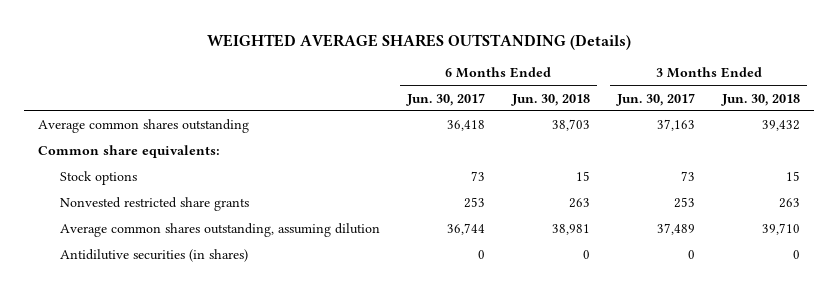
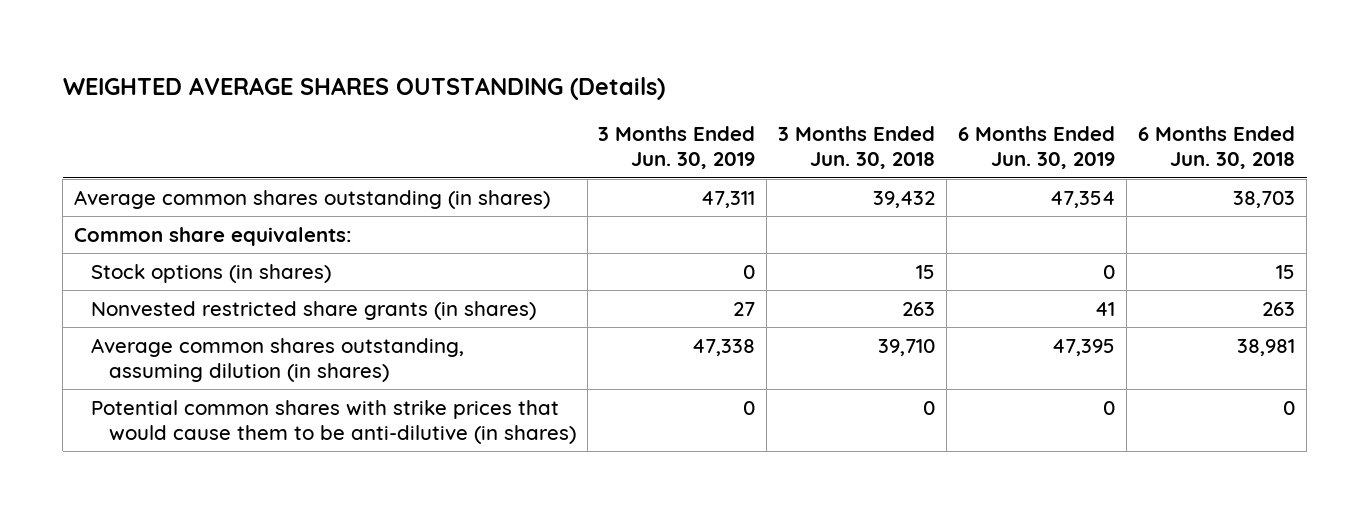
[405,92,485,106] Jun. 30, 2017 -> none
[615,92,695,106] Jun. 30, 2017 -> none
none -> [598,126,756,170] 3 Months Ended Jun. 30, 2019
none -> [958,126,1116,170] 6 Months Ended Jun. 30, 2019
[37,119,249,134] Average common shares outstanding -> [74,189,551,209] Average common shares outstanding (in shares)
[59,171,137,186] Stock options -> [91,263,332,283] Stock options (in shares)
[59,197,249,212] Nonvested restricted share grants -> [91,300,537,320] Nonvested restricted share grants (in shares)
[59,223,380,238] Average common shares outstanding, assuming dilution -> [91,337,465,382] Average common shares outstanding, assuming dilution (in shares)
[59,249,248,263] Antidilutive securities (in shares) -> [91,399,576,444] Potential common shares with strike prices that would cause them to be anti-dilutive (in shares)

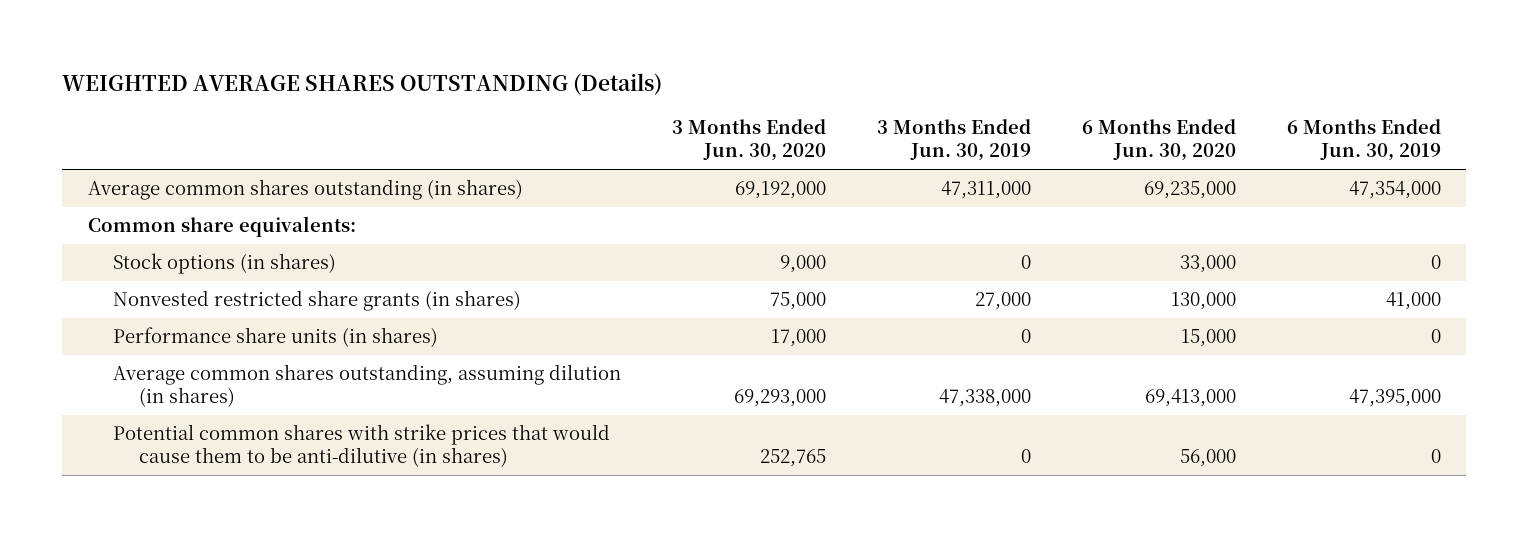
[778,126,936,170] 3 Months Ended Jun. 30, 2018 -> none
[1138,126,1296,170] 6 Months Ended Jun. 30, 2018 -> none
none -> [672,119,827,162] 3 Months Ended Jun. 30, 2020
none -> [1082,119,1237,162] 6 Months Ended Jun. 30, 2020
[701,190,756,208] 47,311 -> [941,181,1032,200] 47,311,000
[1050,190,1116,208] 47,354 -> [1348,181,1441,200] 47,354,000
[733,301,756,316] 27 -> [975,292,1032,311] 27,000
[1095,301,1116,316] 41 -> [1385,292,1441,311] 41,000
none -> [113,327,439,348] Performance share units (in shares)
[692,338,756,356] 47,338 -> [939,389,1032,408] 47,338,000
[1052,338,1116,356] 47,395 -> [1348,389,1441,408] 47,395,000

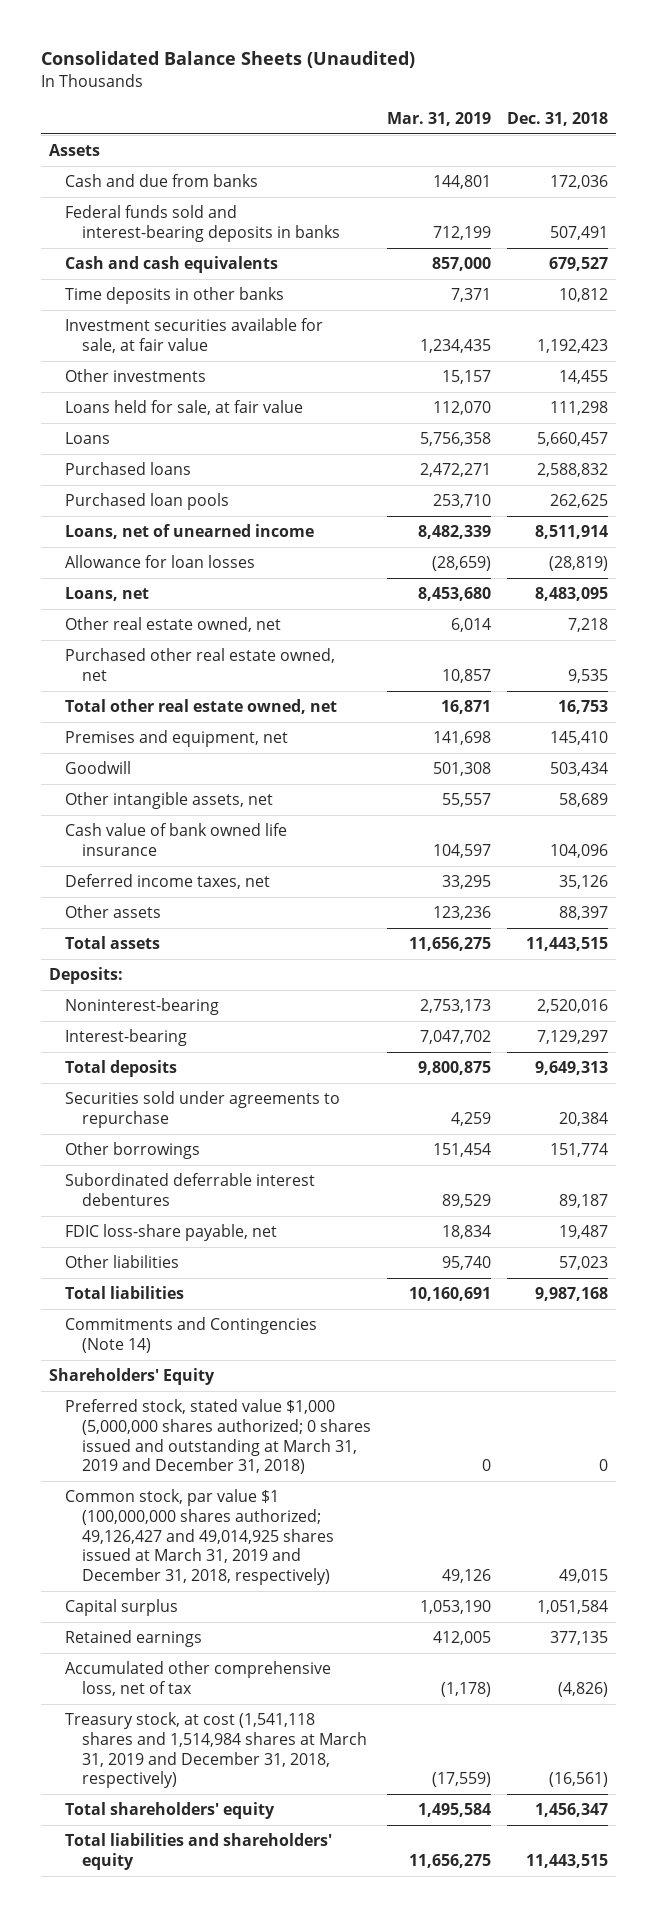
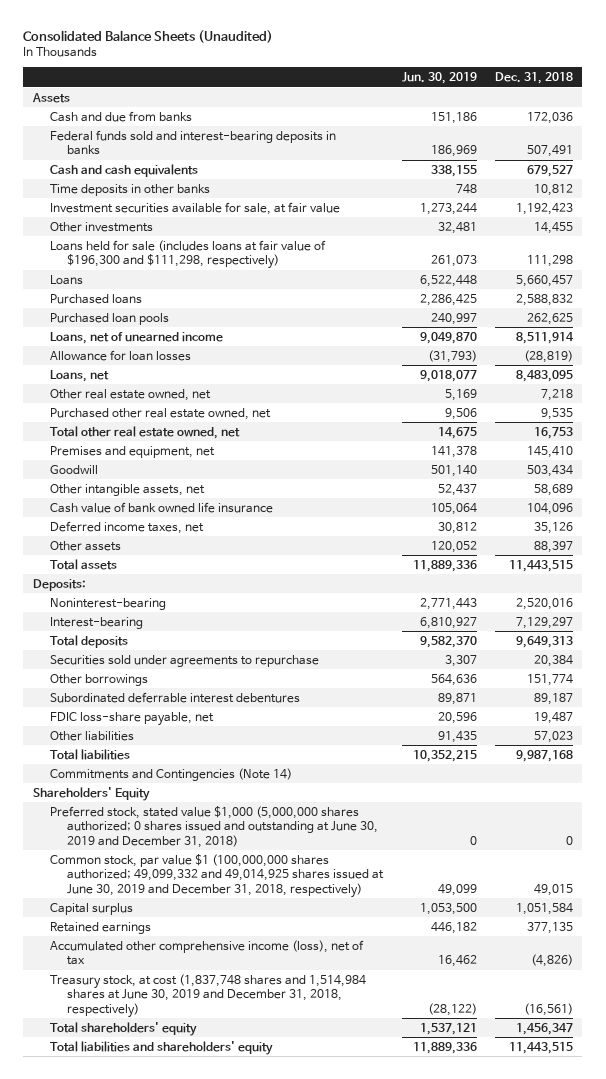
[386,111,491,126] Mar. 31, 2019 -> none
none -> [401,72,477,85] Jun. 30, 2019
[65,400,304,416] Loans held for sale, at fair value -> [49,239,326,270] Loans held for sale (includes loans at fair value of $196,300 and $111,298, respectively)
[65,1399,371,1475] Preferred stock, stated value $1,000 (5,000,000 shares authorized; 0 shares issued and outstanding at March 31, 2019 and December 31, 2018) -> [49,805,379,848] Preferred stock, stated value $1,000 (5,000,000 shares authorized; 0 shares issued and outstanding at June 30, 2019 and December 31, 2018)
[65,1489,334,1585] Common stock, par value $1 (100,000,000 shares authorized; 49,126,427 and 49,014,925 shares issued at March 31, 2019 and December 31, 2018, respectively) -> [49,853,385,898] Common stock, par value $1 (100,000,000 shares authorized; 49,099,332 and 49,014,925 shares issued at June 30, 2019 and December 31, 2018, respectively)
[65,1661,332,1696] Accumulated other comprehensive loss, net of tax -> [49,939,364,966] Accumulated other comprehensive income (loss), net of tax
[65,1712,367,1789] Treasury stock, at cost (1,541,118 shares and 1,514,984 shares at March 31, 2019 and December 31, 2018, respectively) -> [49,973,366,1018] Treasury stock, at cost (1,837,748 shares and 1,514,984 shares at June 30, 2019 and December 31, 2018, respectively)

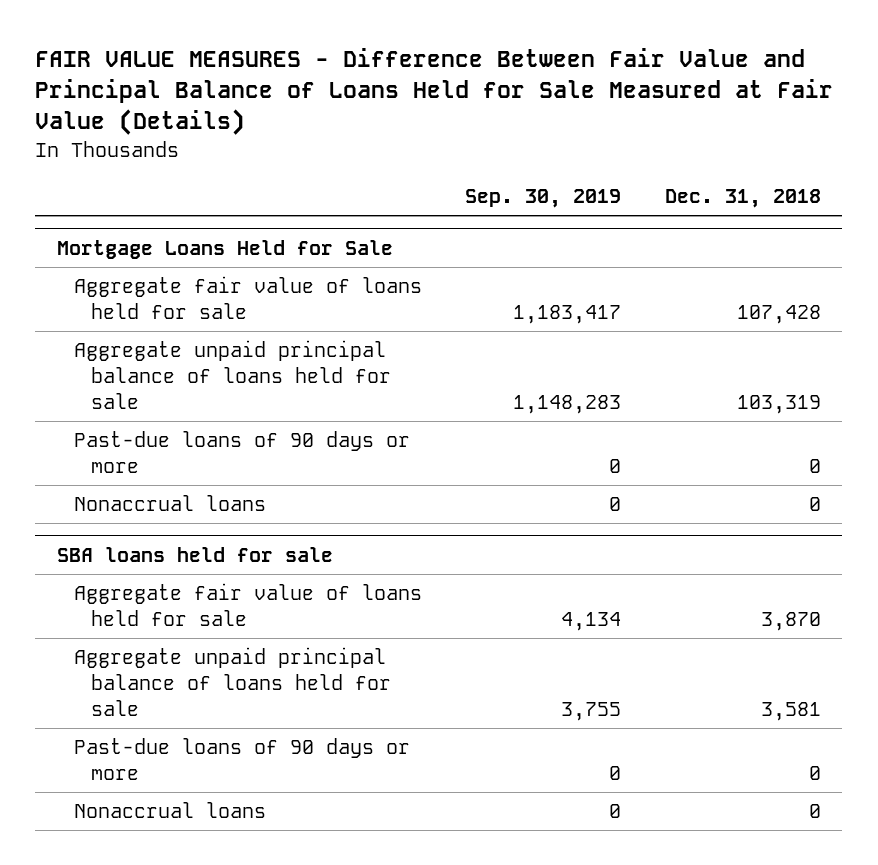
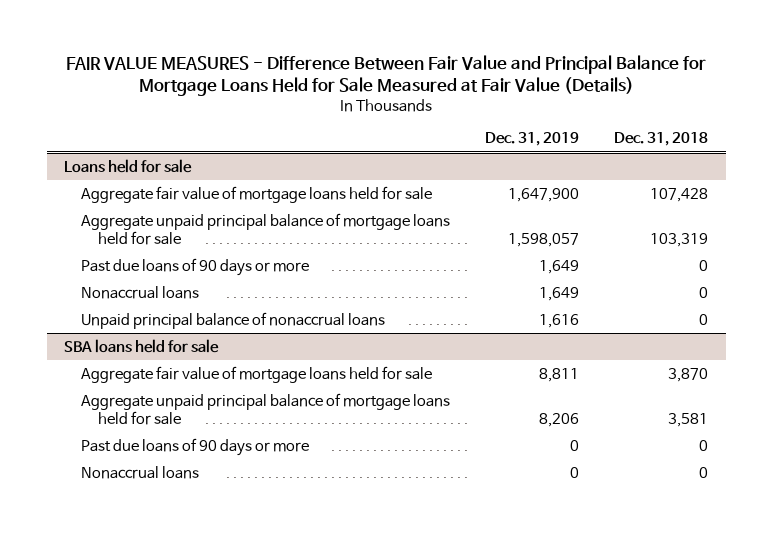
[35,47,834,136] FAIR VALUE MEASURES - Difference Between Fair Value and Principal Balance of Loans Held for Sale Measured at Fair Value (Details) -> [66,54,707,97] FAIR VALUE MEASURES - Difference Between Fair Value and Principal Balance for Mortgage Loans Held for Sale Measured at Fair Value (Details)
[465,189,622,209] Sep. 30, 2019 -> none
none -> [485,132,580,147] Dec. 31, 2019
[57,240,394,260] Mortgage Loans Held for Sale -> [64,158,193,173] Loans held for sale
[73,276,422,320] Aggregate fair value of loans held for sale -> [80,185,432,203] Aggregate fair value of mortgage loans held for sale
[73,340,391,410] Aggregate unpaid principal balance of loans held for sale -> [80,212,450,245] Aggregate unpaid principal balance of mortgage loans held for sale
[73,431,410,474] Past-due loans of 90 days or more -> [80,257,309,276] Past due loans of 90 days or more
none -> [80,311,385,329] Unpaid principal balance of nonaccrual loans
[73,583,422,627] Aggregate fair value of loans held for sale -> [80,365,432,383] Aggregate fair value of mortgage loans held for sale
[73,647,391,717] Aggregate unpaid principal balance of loans held for sale -> [80,392,450,425] Aggregate unpaid principal balance of mortgage loans held for sale
[73,738,410,781] Past-due loans of 90 days or more -> [80,437,309,456] Past due loans of 90 days or more

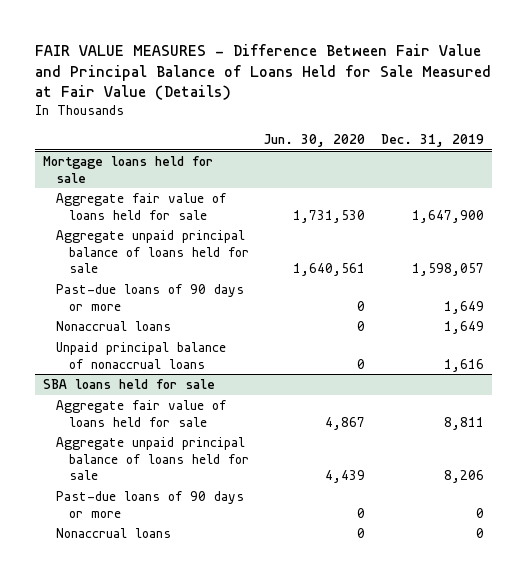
[66,54,707,97] FAIR VALUE MEASURES - Difference Between Fair Value and Principal Balance for Mortgage Loans Held for Sale Measured at Fair Value (Details) -> [35,44,492,101] FAIR VALUE MEASURES - Difference Between Fair Value and Principal Balance of Loans Held for Sale Measured at Fair Value (Details)
[614,132,709,147] Dec. 31, 2018 -> none
none -> [264,133,366,147] Jun. 30, 2020
[64,158,193,173] Loans held for sale -> [43,155,214,183] Mortgage loans held for sale
[80,185,432,203] Aggregate fair value of mortgage loans held for sale -> [55,192,226,220] Aggregate fair value of loans held for sale
[80,212,450,245] Aggregate unpaid principal balance of mortgage loans held for sale -> [55,229,249,274] Aggregate unpaid principal balance of loans held for sale
[80,257,309,276] Past due loans of 90 days or more -> [55,283,244,311] Past-due loans of 90 days or more
[80,365,432,383] Aggregate fair value of mortgage loans held for sale -> [55,399,226,427] Aggregate fair value of loans held for sale
[80,392,450,425] Aggregate unpaid principal balance of mortgage loans held for sale -> [55,436,249,481] Aggregate unpaid principal balance of loans held for sale
[80,437,309,456] Past due loans of 90 days or more -> [55,490,244,518] Past-due loans of 90 days or more

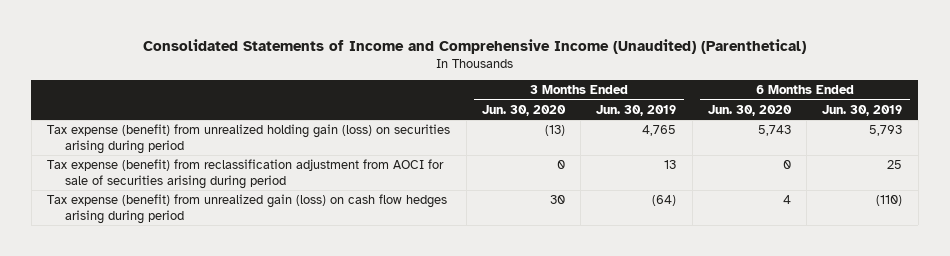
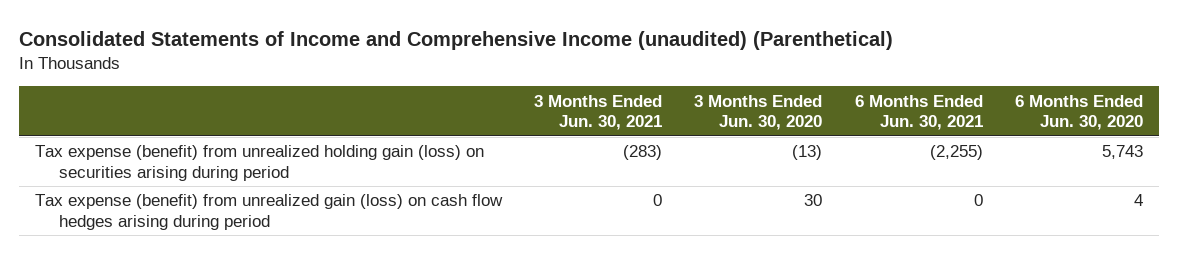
[142,38,806,54] Consolidated Statements of Income and Comprehensive Income (Unaudited) (Parenthetical) -> [19,30,894,50] Consolidated Statements of Income and Comprehensive Income (unaudited) (Parenthetical)
[596,104,677,116] Jun. 30, 2019 -> none
[822,104,903,116] Jun. 30, 2019 -> none
none -> [534,94,663,131] 3 Months Ended Jun. 30, 2021
none -> [854,94,983,131] 6 Months Ended Jun. 30, 2021
[47,159,445,189] Tax expense (benefit) from reclassification adjustment from AOCI for sale of securities arising during period -> none

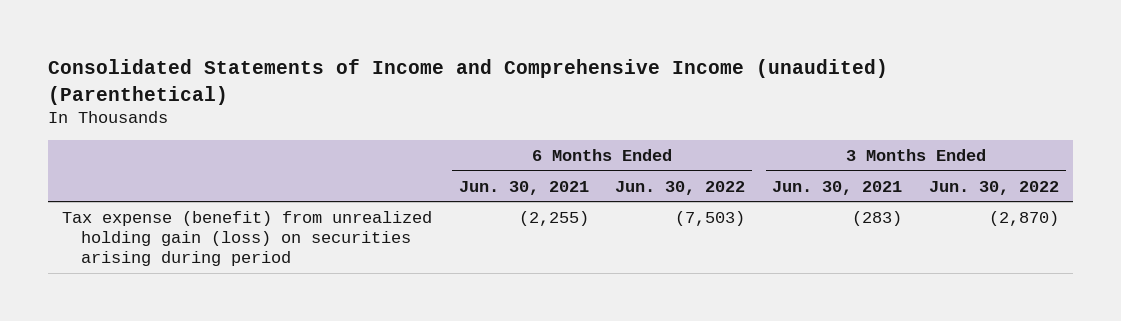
[694,94,823,131] 3 Months Ended Jun. 30, 2020 -> none
[1014,94,1143,131] 6 Months Ended Jun. 30, 2020 -> none
none -> [615,180,746,195] Jun. 30, 2022
none -> [929,180,1060,195] Jun. 30, 2022
[35,194,504,230] Tax expense (benefit) from unrealized gain (loss) on cash flow hedges arising during period -> none

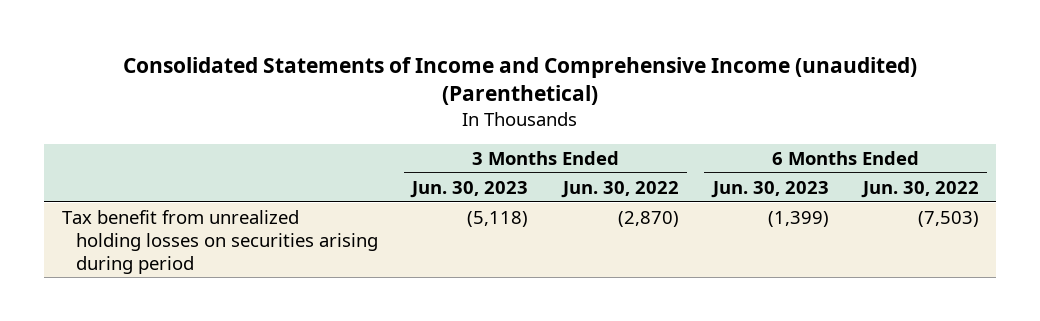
[458,180,589,195] Jun. 30, 2021 -> none
[772,180,903,195] Jun. 30, 2021 -> none
none -> [410,180,529,198] Jun. 30, 2023
none -> [710,180,829,198] Jun. 30, 2023
[61,210,432,266] Tax expense (benefit) from unrealized holding gain (loss) on securities arising during period -> [61,209,379,274] Tax benefit from unrealized holding losses on securities arising during period

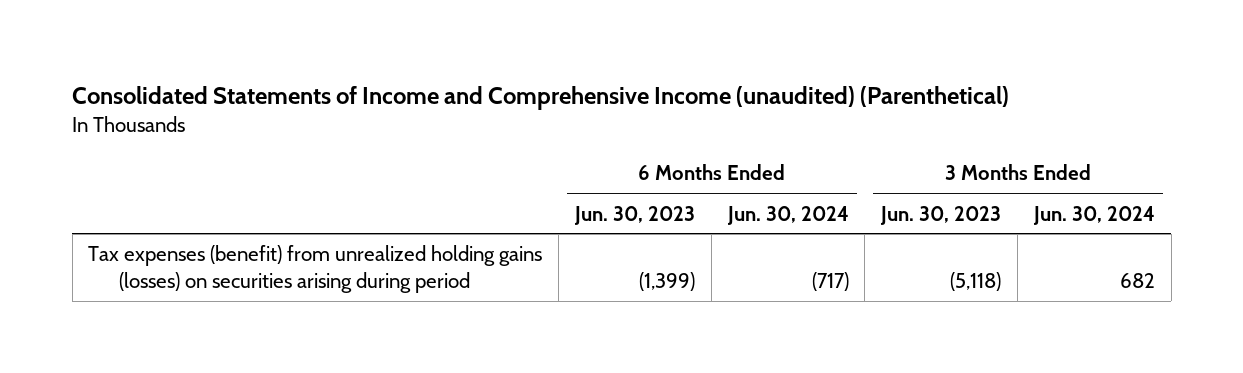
[560,180,679,198] Jun. 30, 2022 -> none
[860,180,979,198] Jun. 30, 2022 -> none
none -> [726,205,849,225] Jun. 30, 2024
none -> [1032,205,1155,225] Jun. 30, 2024
[61,209,379,274] Tax benefit from unrealized holding losses on securities arising during period -> [88,245,543,293] Tax expenses (benefit) from unrealized holding gains (losses) on securities arising during period

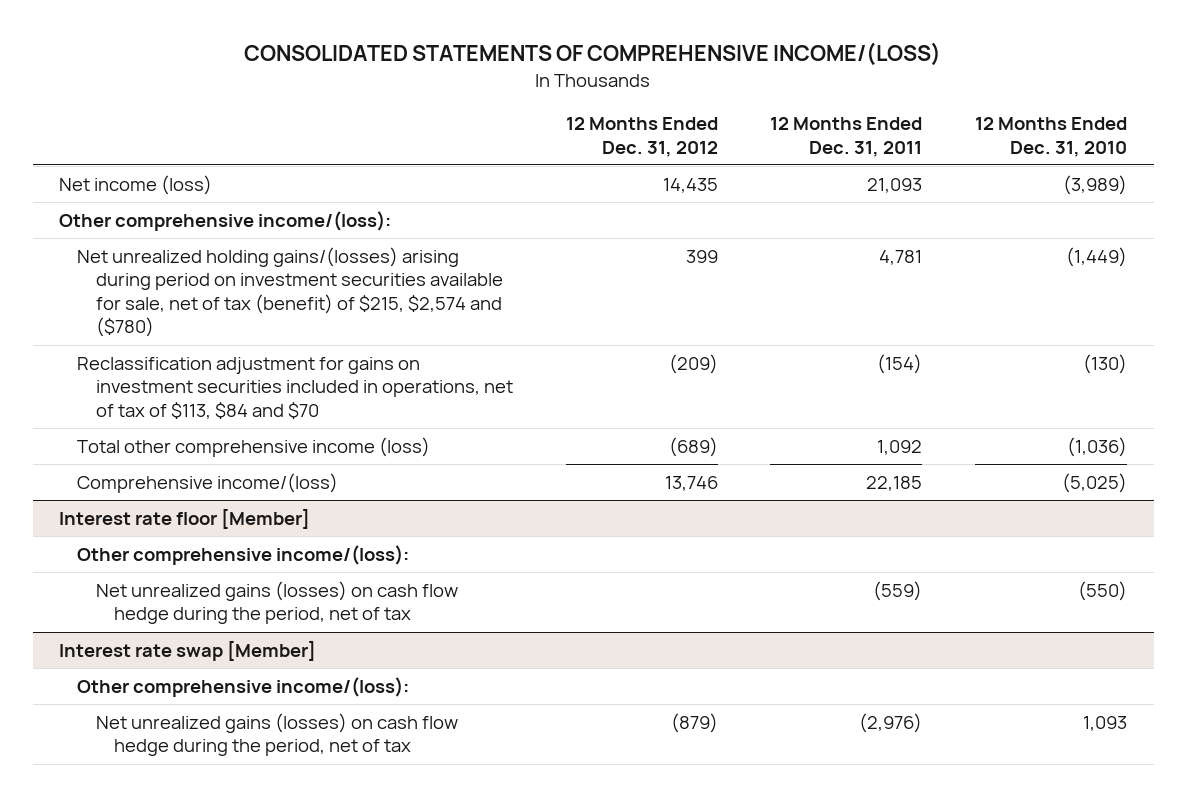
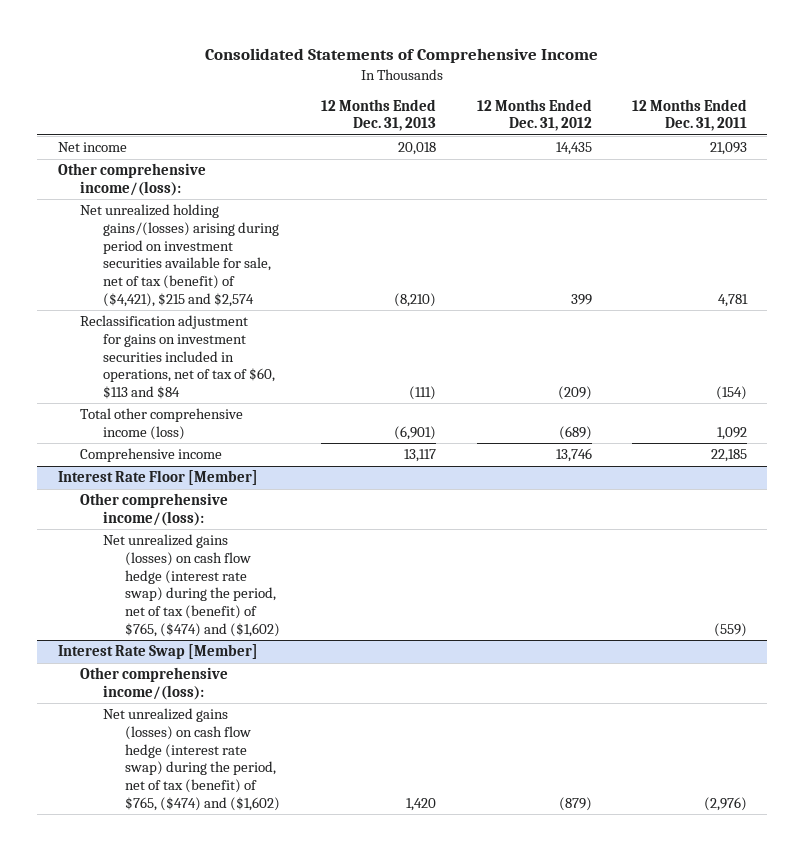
[244,42,942,67] CONSOLIDATED STATEMENTS OF COMPREHENSIVE INCOME/(LOSS) -> [205,48,599,64] Consolidated Statements of Comprehensive Income
[975,117,1128,157] 12 Months Ended Dec. 31, 2010 -> none
none -> [320,98,436,132] 12 Months Ended Dec. 31, 2013
[58,174,212,195] Net income (loss) -> [57,142,127,153] Net income
[77,246,503,338] Net unrealized holding gains/(losses) arising during period on investment securities available for sale, net of tax (benefit) of $215, $2,574 and ($780) -> [80,204,279,307] Net unrealized holding gains/(losses) arising during period on investment securities available for sale, net of tax (benefit) of ($4,421), $215 and $2,574
[77,356,513,419] Reclassification adjustment for gains on investment securities included in operations, net of tax of $113, $84 and $70 -> [80,315,275,399] Reclassification adjustment for gains on investment securities included in operations, net of tax of $60, $113 and $84
[77,472,339,493] Comprehensive income/(loss) -> [80,448,223,463] Comprehensive income
[58,507,310,529] Interest rate floor [Member] -> [57,470,258,486] Interest Rate Floor [Member]
[95,580,458,625] Net unrealized gains (losses) on cash flow hedge during the period, net of tax -> [102,534,281,637] Net unrealized gains (losses) on cash flow hedge (interest rate swap) during the period, net of tax (benefit) of $765, ($474) and ($1,602)
[58,639,316,661] Interest rate swap [Member] -> [57,644,258,660] Interest Rate Swap [Member]
[95,712,458,757] Net unrealized gains (losses) on cash flow hedge during the period, net of tax -> [102,708,281,811] Net unrealized gains (losses) on cash flow hedge (interest rate swap) during the period, net of tax (benefit) of $765, ($474) and ($1,602)

